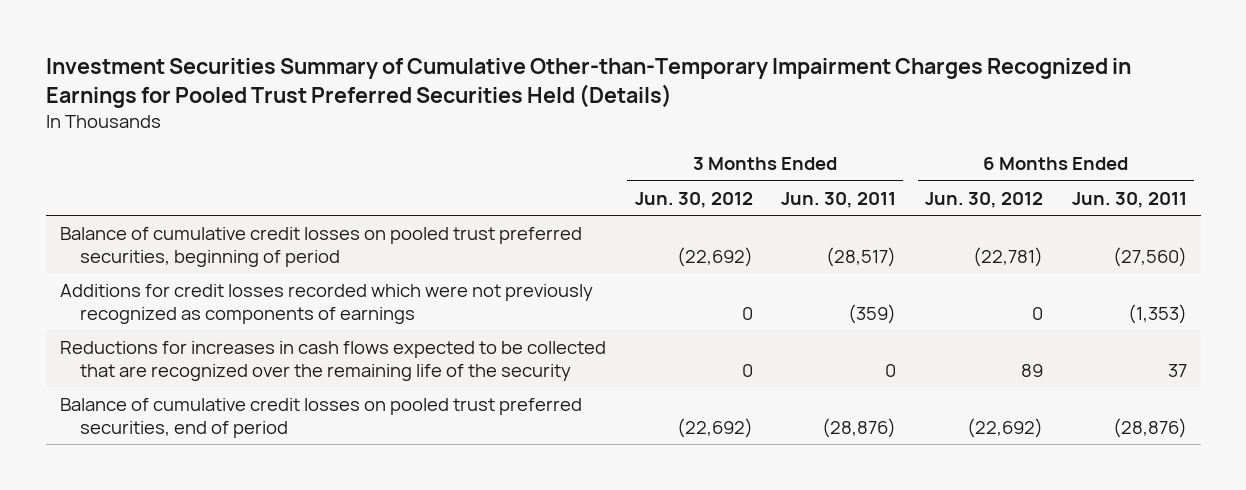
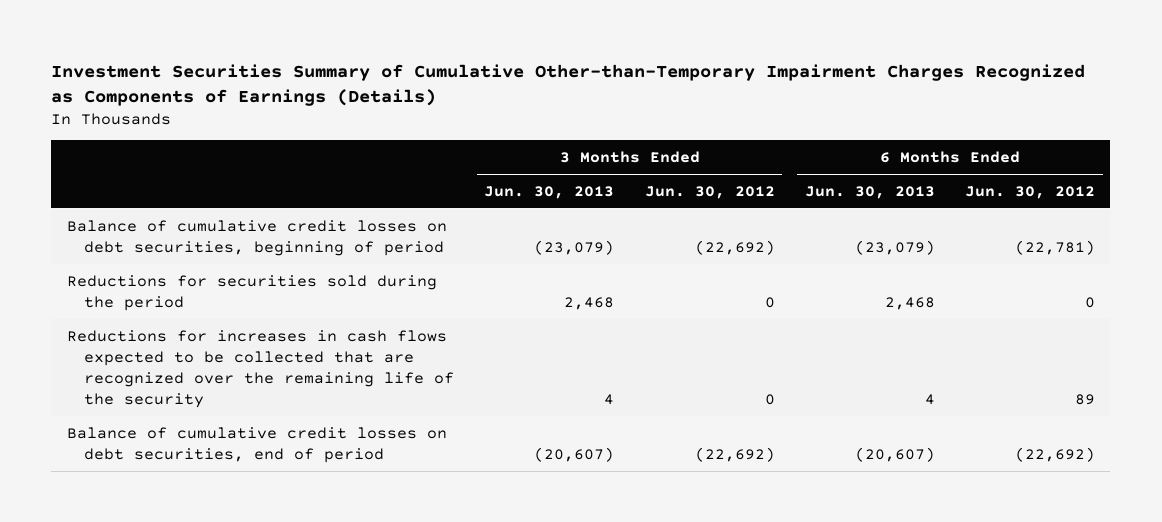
[45,58,1131,109] Investment Securities Summary of Cumulative Other-than-Temporary Impairment Charges Recognized in Earnings for Pooled Trust Preferred Securities Held (Details) -> [51,63,1086,107] Investment Securities Summary of Cumulative Other-than-Temporary Impairment Charges Recognized as Components of Earnings (Details)
[781,191,897,208] Jun. 30, 2011 -> none
[1071,191,1187,208] Jun. 30, 2011 -> none
none -> [484,185,615,199] Jun. 30, 2013
none -> [805,185,936,199] Jun. 30, 2013
[59,283,593,324] Additions for credit losses recorded which were not previously recognized as components of earnings -> none
[59,226,582,267] Balance of cumulative credit losses on pooled trust preferred securities, beginning of period -> [66,219,447,256] Balance of cumulative credit losses on debt securities, beginning of period
none -> [66,274,437,311] Reductions for securities sold during the period
[59,397,582,438] Balance of cumulative credit losses on pooled trust preferred securities, end of period -> [66,426,447,463] Balance of cumulative credit losses on debt securities, end of period

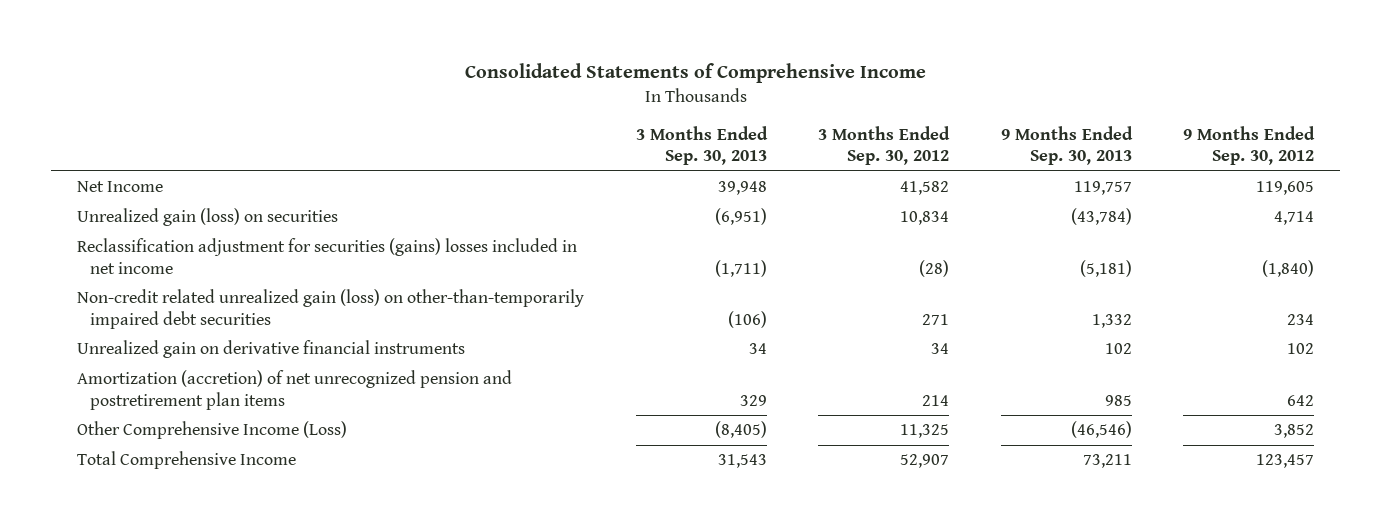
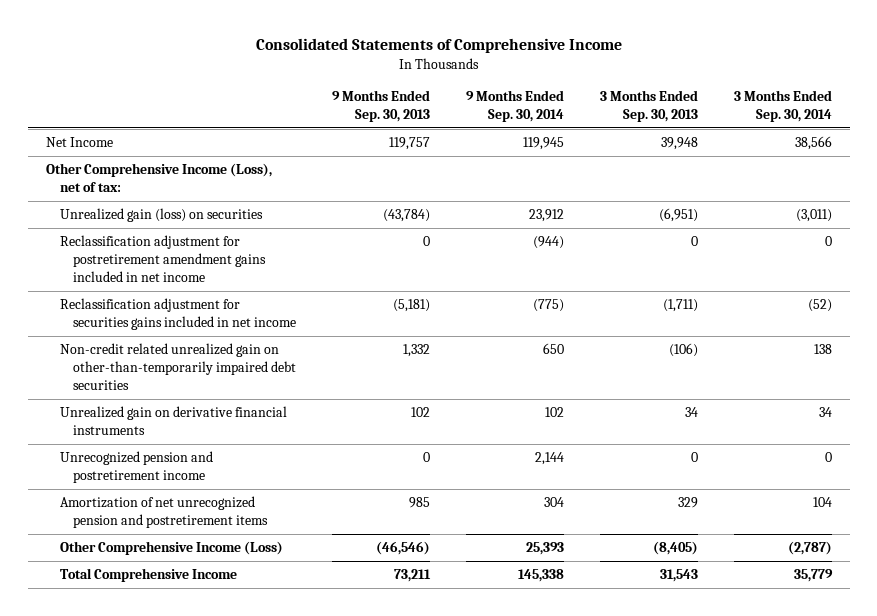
[818,126,951,166] 3 Months Ended Sep. 30, 2012 -> none
[1183,126,1316,166] 9 Months Ended Sep. 30, 2012 -> none
none -> [466,89,565,122] 9 Months Ended Sep. 30, 2014
none -> [733,89,832,122] 3 Months Ended Sep. 30, 2014
none -> [45,163,272,193] Other Comprehensive Income (Loss), net of tax:
none -> [59,235,267,283] Reclassification adjustment for postretirement amendment gains included in net income
[76,238,577,274] Reclassification adjustment for securities (gains) losses included in net income -> [59,298,297,331] Reclassification adjustment for securities gains included in net income
[76,289,584,329] Non-credit related unrealized gain (loss) on other-than-temporarily impaired debt securities -> [59,343,297,391] Non-credit related unrealized gain on other-than-temporarily impaired debt securities
none -> [59,451,213,484] Unrecognized pension and postretirement income
[76,370,512,410] Amortization (accretion) of net unrecognized pension and postretirement plan items -> [59,496,269,529] Amortization of net unrecognized pension and postretirement items

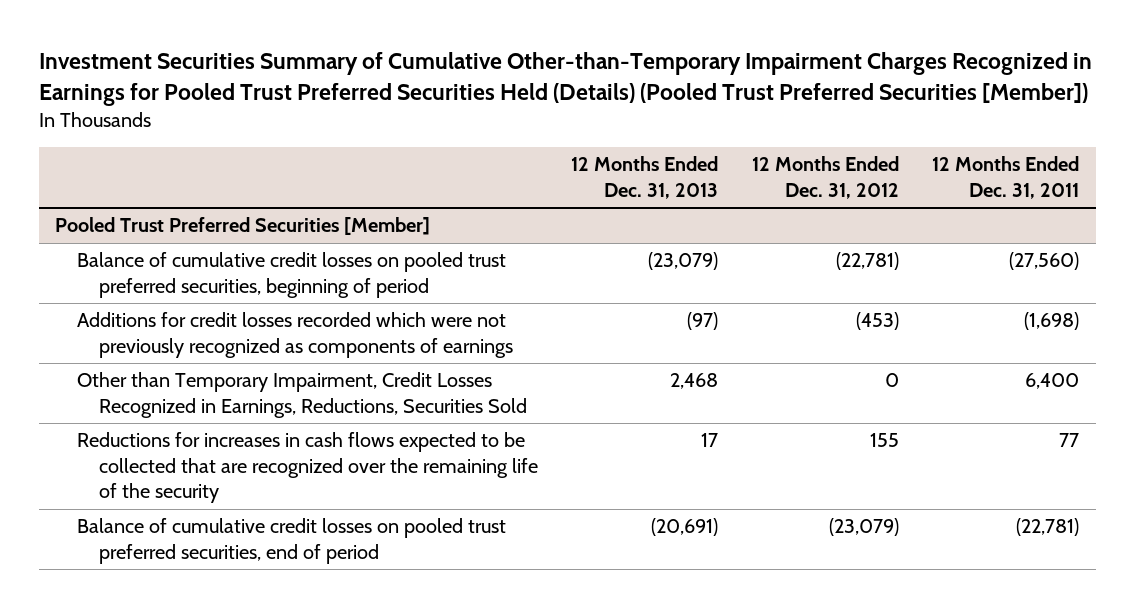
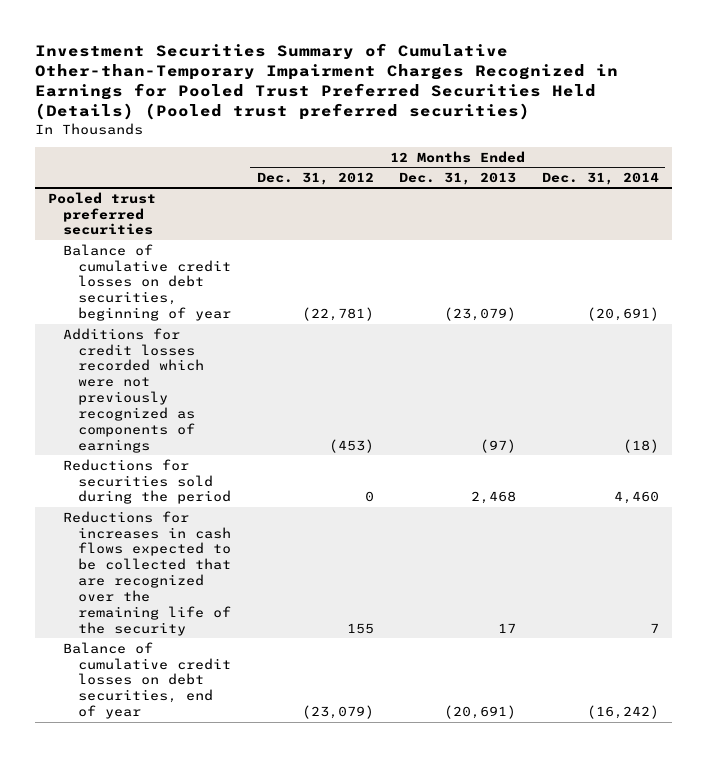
[38,52,1092,107] Investment Securities Summary of Cumulative Other-than-Temporary Impairment Charges Recognized in Earnings for Pooled Trust Preferred Securities Held (Details) (Pooled Trust Preferred Securities [Member]) -> [35,42,619,121] Investment Securities Summary of Cumulative Other-than-Temporary Impairment Charges Recognized in Earnings for Pooled Trust Preferred Securities Held (Details) (Pooled trust preferred securities)
[931,156,1079,199] 12 Months Ended Dec. 31, 2011 -> none
none -> [541,171,659,185] Dec. 31, 2014
[55,217,431,236] Pooled Trust Preferred Securities [Member] -> [48,191,157,236] Pooled trust preferred securities
[77,252,507,298] Balance of cumulative credit losses on pooled trust preferred securities, beginning of period -> [63,243,232,322] Balance of cumulative credit losses on debt securities, beginning of year
[77,372,527,418] Other than Temporary Impairment, Credit Losses Recognized in Earnings, Reductions, Securities Sold -> [63,458,232,505] Reductions for securities sold during the period
[77,518,507,564] Balance of cumulative credit losses on pooled trust preferred securities, end of period -> [63,641,232,720] Balance of cumulative credit losses on debt securities, end of year

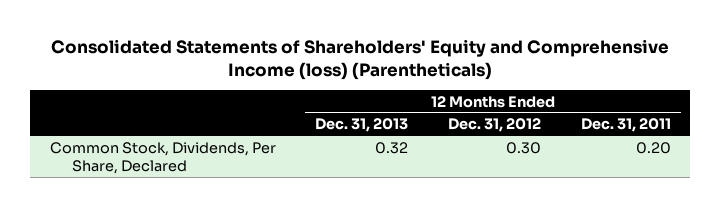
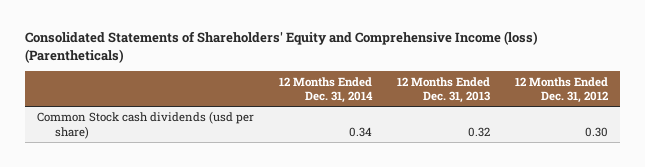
[580,118,671,133] Dec. 31, 2011 -> none
none -> [278,76,373,103] 12 Months Ended Dec. 31, 2014
[49,141,276,174] Common Stock, Dividends, Per Share, Declared -> [37,111,255,139] Common Stock cash dividends (usd per share)

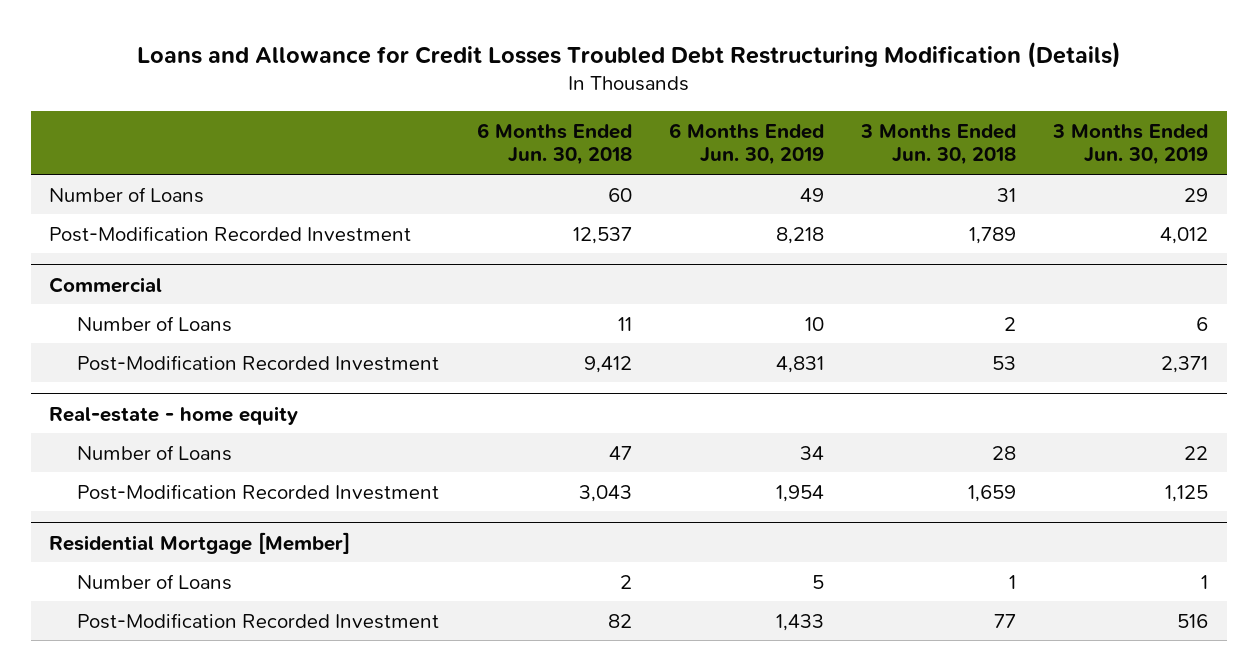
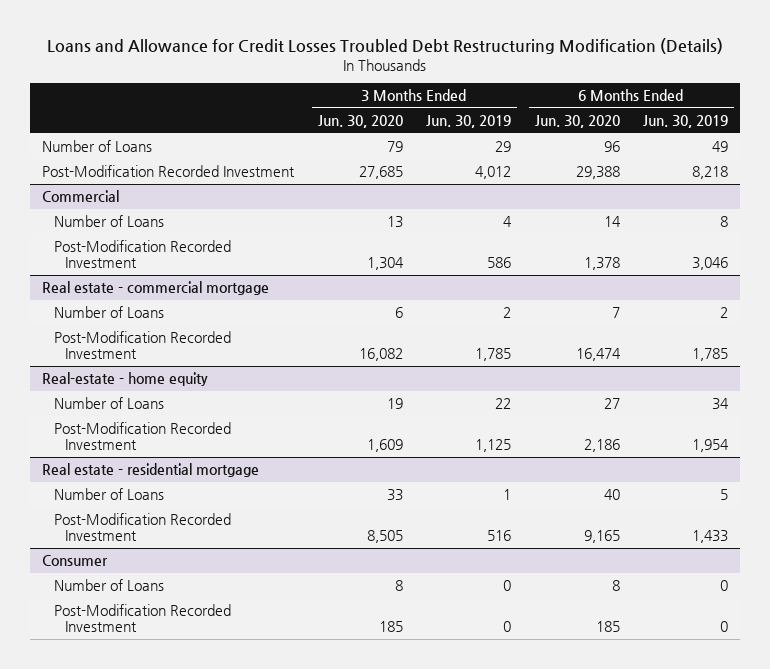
[476,122,632,166] 6 Months Ended Jun. 30, 2018 -> none
[859,123,1016,166] 3 Months Ended Jun. 30, 2018 -> none
none -> [317,115,403,129] Jun. 30, 2020
none -> [534,115,620,129] Jun. 30, 2020
[804,316,824,331] 10 -> [720,216,729,228] 8
[1195,316,1208,331] 6 -> [503,216,513,228] 4
[775,355,824,373] 4,831 -> [692,257,729,271] 3,046
[1160,355,1208,373] 2,371 -> [487,257,512,269] 586
none -> [42,281,270,296] Real estate - commercial mortgage
none -> [53,306,164,319] Number of Loans
none -> [53,331,231,360] Post-Modification Recorded Investment
[49,531,351,554] Residential Mortgage [Member] -> none
none -> [42,463,260,478] Real estate - residential mortgage
none -> [42,555,109,567] Consumer
none -> [53,579,164,592] Number of Loans
none -> [53,604,231,633] Post-Modification Recorded Investment

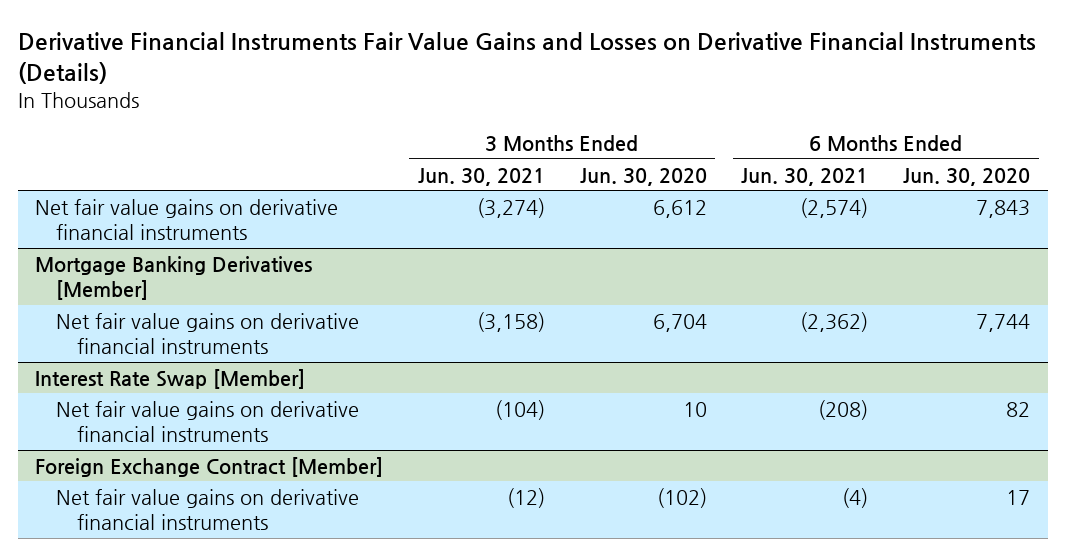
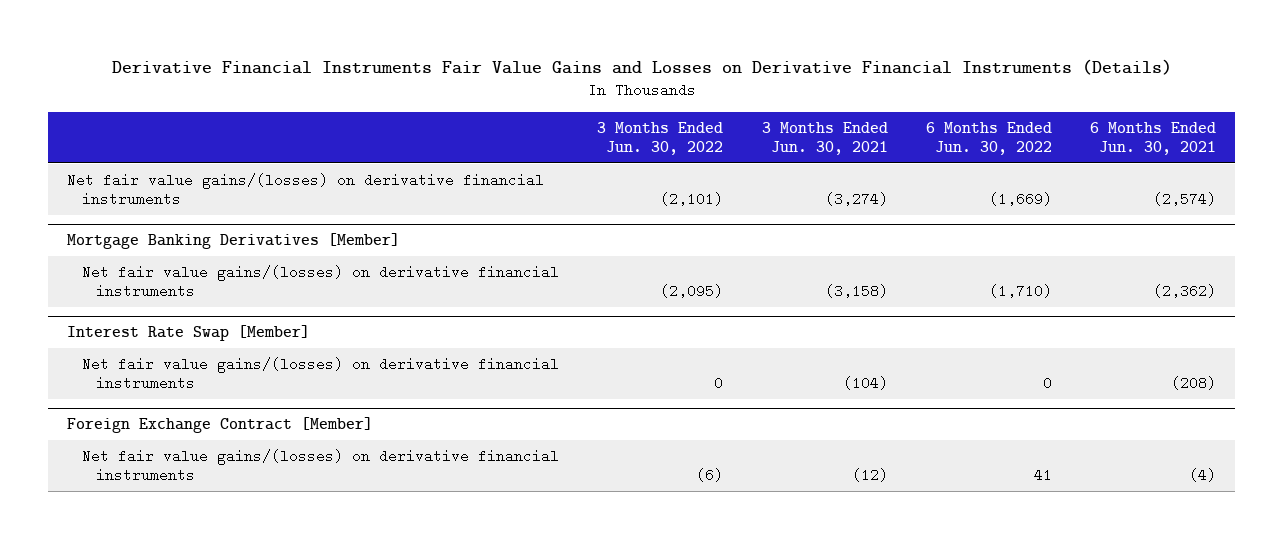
[579,167,707,186] Jun. 30, 2020 -> none
[903,167,1031,186] Jun. 30, 2020 -> none
none -> [597,121,724,155] 3 Months Ended Jun. 30, 2022
none -> [925,121,1052,155] 6 Months Ended Jun. 30, 2022
[34,198,338,241] Net fair value gains on derivative financial instruments -> [67,172,545,206] Net fair value gains/(losses) on derivative financial instruments
[56,312,360,355] Net fair value gains on derivative financial instruments -> [81,264,559,298] Net fair value gains/(losses) on derivative financial instruments
[56,400,360,443] Net fair value gains on derivative financial instruments -> [81,356,559,390] Net fair value gains/(losses) on derivative financial instruments
[56,488,360,531] Net fair value gains on derivative financial instruments -> [81,448,559,482] Net fair value gains/(losses) on derivative financial instruments

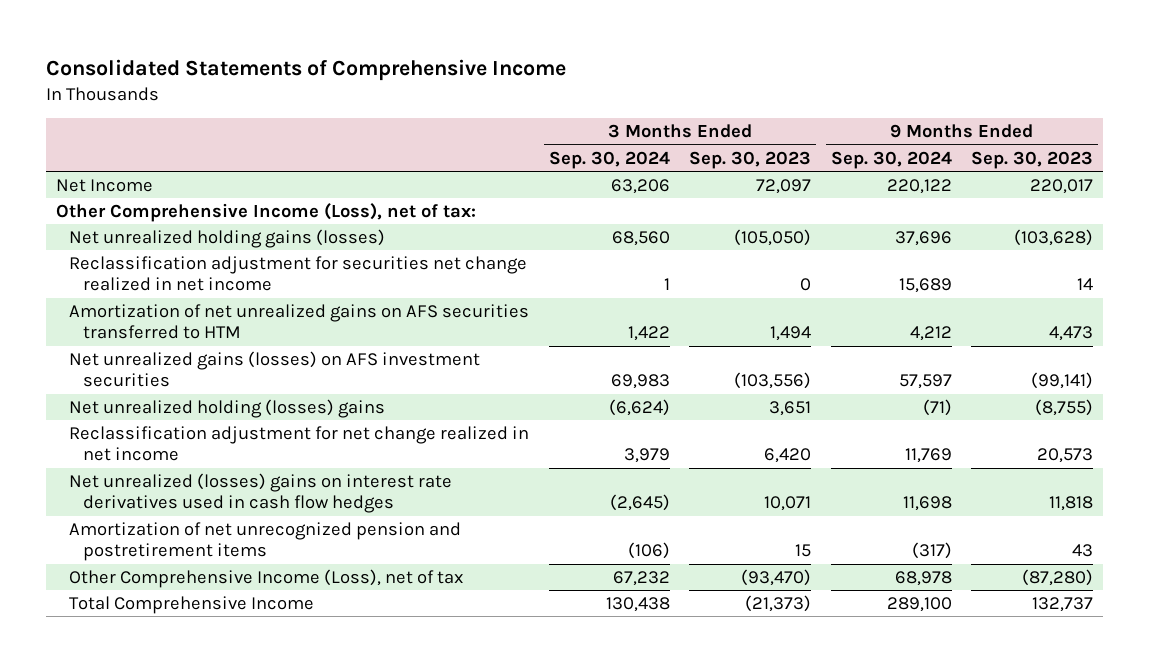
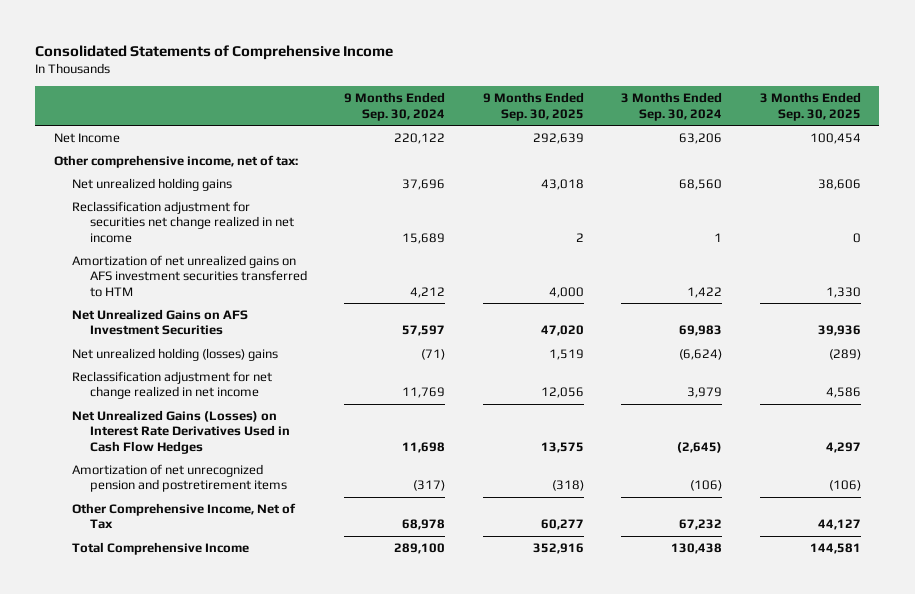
[689,150,812,169] Sep. 30, 2023 -> none
[971,150,1094,169] Sep. 30, 2023 -> none
none -> [482,92,584,121] 9 Months Ended Sep. 30, 2025
none -> [759,92,861,121] 3 Months Ended Sep. 30, 2025
[55,202,476,222] Other Comprehensive Income (Loss), net of tax: -> [54,154,299,168] Other comprehensive income, net of tax:
[69,228,386,248] Net unrealized holding gains (losses) -> [72,177,233,191] Net unrealized holding gains
[69,303,530,340] Amortization of net unrealized gains on AFS securities transferred to HTM -> [72,254,307,297] Amortization of net unrealized gains on AFS investment securities transferred to HTM
[69,350,481,388] Net unrealized gains (losses) on AFS investment securities -> [72,308,249,336] Net Unrealized Gains on AFS Investment Securities
[69,472,453,514] Net unrealized (losses) gains on interest rate derivatives used in cash flow hedges -> [72,409,290,454] Net Unrealized Gains (Losses) on Interest Rate Derivatives Used in Cash Flow Hedges
[69,568,464,588] Other Comprehensive Income (Loss), net of tax -> [72,502,297,530] Other Comprehensive Income, Net of Tax

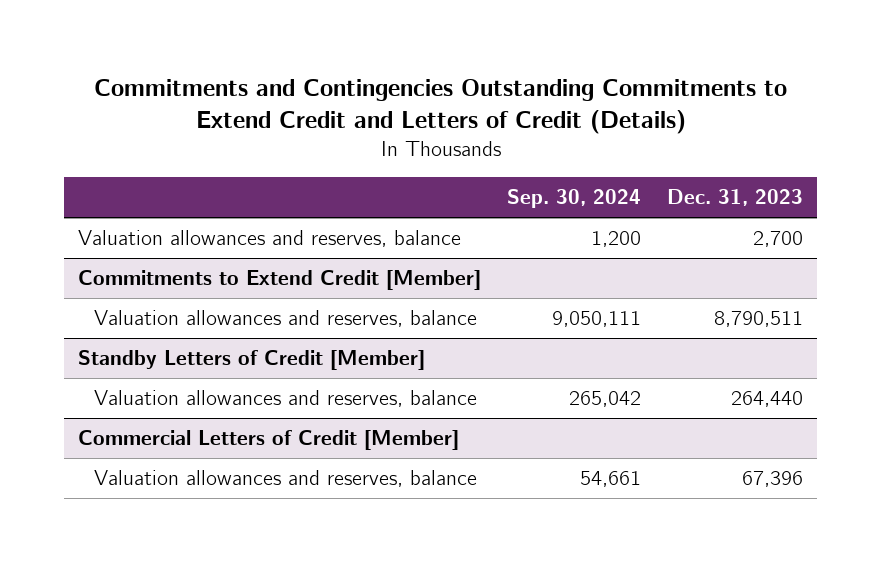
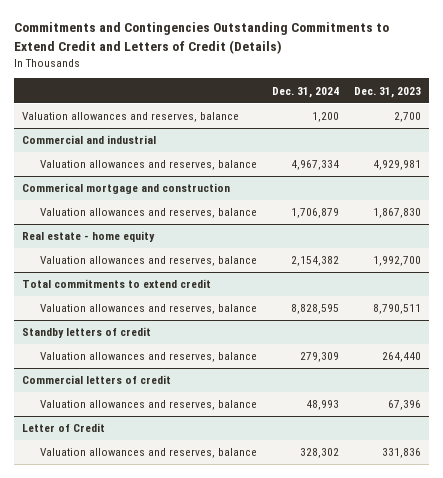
[507,188,642,208] Sep. 30, 2024 -> none
none -> [271,86,339,98] Dec. 31, 2024
none -> [21,135,156,145] Commercial and industrial
none -> [39,160,257,171] Valuation allowances and reserves, balance
none -> [21,183,230,195] Commerical mortgage and construction
none -> [39,208,257,219] Valuation allowances and reserves, balance
none -> [21,231,155,243] Real estate - home equity
none -> [39,256,257,267] Valuation allowances and reserves, balance
[77,270,481,291] Commitments to Extend Credit [Member] -> [21,279,211,289] Total commitments to extend credit
[77,350,425,371] Standby Letters of Credit [Member] -> [21,327,151,339] Standby letters of credit
[77,430,459,451] Commercial Letters of Credit [Member] -> [21,375,171,385] Commercial letters of credit
none -> [21,423,105,433] Letter of Credit
none -> [39,448,257,459] Valuation allowances and reserves, balance

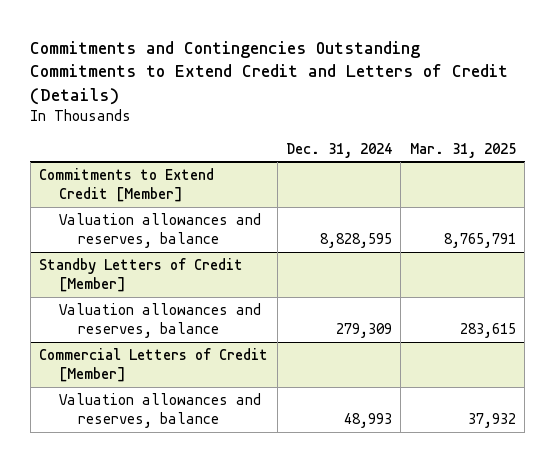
[354,86,422,98] Dec. 31, 2023 -> none
none -> [409,142,516,158] Mar. 31, 2025
[21,112,239,123] Valuation allowances and reserves, balance -> none
[21,135,156,145] Commercial and industrial -> none
[39,160,257,171] Valuation allowances and reserves, balance -> none
[21,183,230,195] Commerical mortgage and construction -> none
[39,208,257,219] Valuation allowances and reserves, balance -> none
[21,231,155,243] Real estate - home equity -> none
[39,256,257,267] Valuation allowances and reserves, balance -> none
[21,279,211,289] Total commitments to extend credit -> [39,167,215,203] Commitments to Extend Credit [Member]
[21,327,151,339] Standby letters of credit -> [39,257,244,293] Standby Letters of Credit [Member]
[21,375,171,385] Commercial letters of credit -> [39,347,269,383] Commercial Letters of Credit [Member]
[21,423,105,433] Letter of Credit -> none
[39,448,257,459] Valuation allowances and reserves, balance -> none

